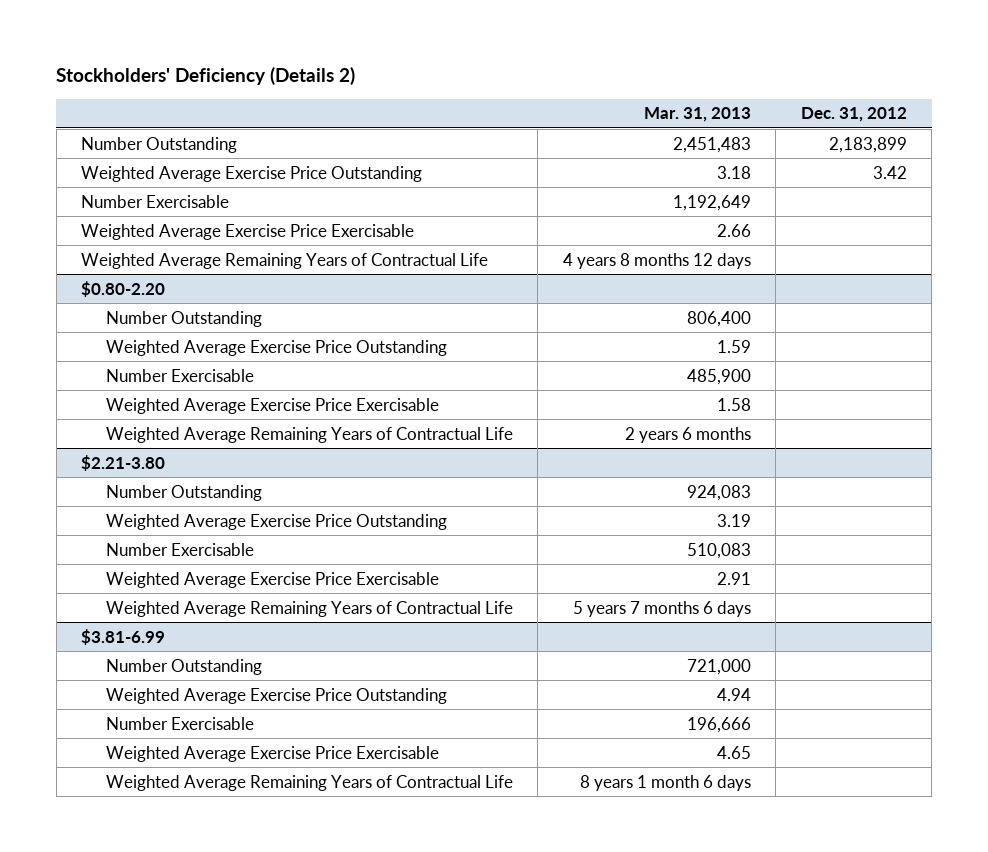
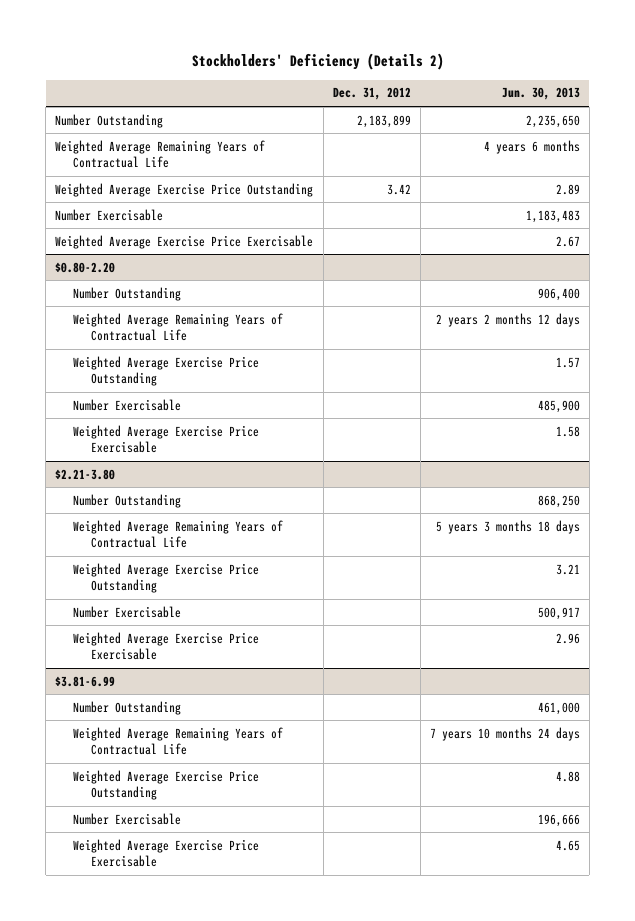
[643,107,751,123] Mar. 31, 2013 -> none
none -> [501,87,580,101] Jun. 30, 2013
[81,252,489,269] Weighted Average Remaining Years of Contractual Life -> [55,139,266,169] Weighted Average Remaining Years of Contractual Life
[105,426,513,443] Weighted Average Remaining Years of Contractual Life -> [73,312,284,342] Weighted Average Remaining Years of Contractual Life
[105,600,513,617] Weighted Average Remaining Years of Contractual Life -> [73,519,284,549] Weighted Average Remaining Years of Contractual Life
[105,774,513,791] Weighted Average Remaining Years of Contractual Life -> [73,726,284,756] Weighted Average Remaining Years of Contractual Life

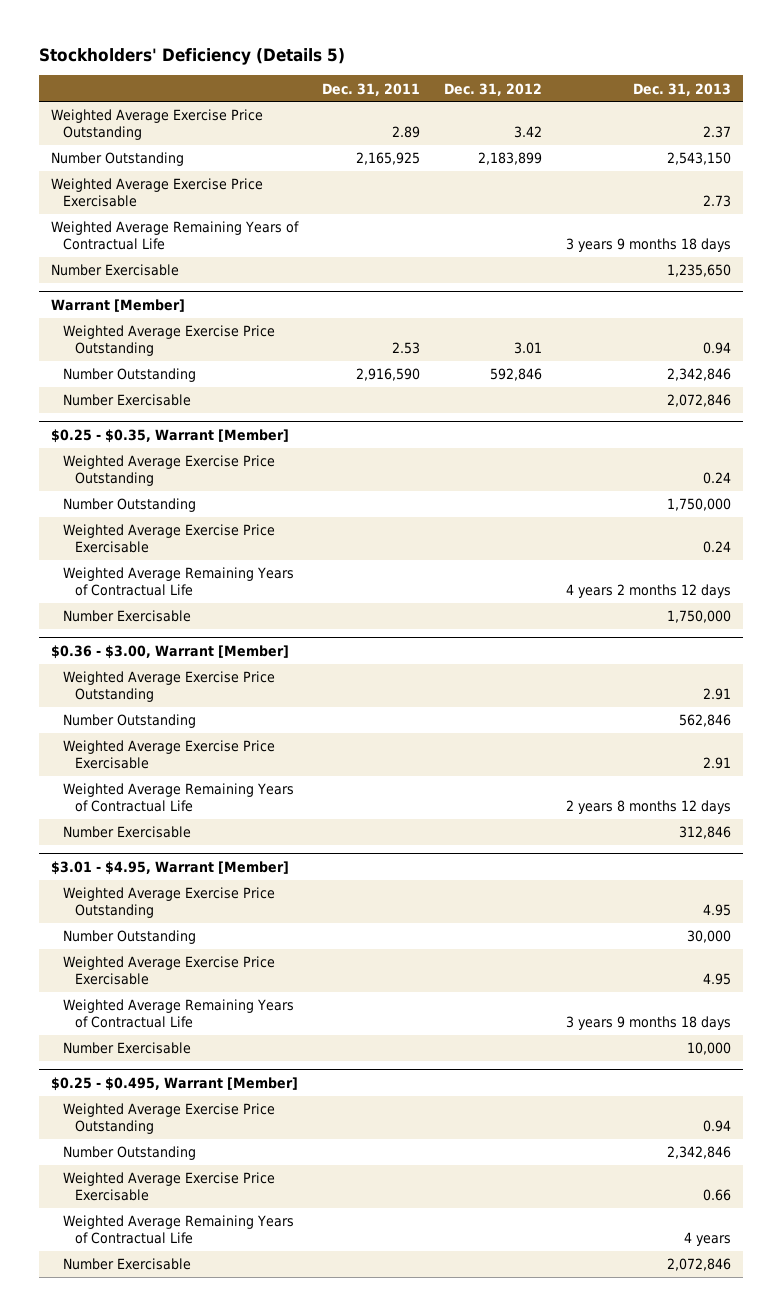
[191,53,444,71] Stockholders' Deficiency (Details 2) -> [38,47,345,65] Stockholders' Deficiency (Details 5)
[501,87,580,101] Jun. 30, 2013 -> none
none -> [321,82,420,96] Dec. 31, 2011
none -> [632,82,731,96] Dec. 31, 2013
[55,182,314,197] Weighted Average Exercise Price Outstanding -> [50,109,263,141] Weighted Average Exercise Price Outstanding
[55,234,314,249] Weighted Average Exercise Price Exercisable -> [50,178,263,208] Weighted Average Exercise Price Exercisable
[55,261,116,273] $0.80-2.20 -> none
[73,286,182,301] Number Outstanding -> none
[73,312,284,342] Weighted Average Remaining Years of Contractual Life -> none
[73,355,260,387] Weighted Average Exercise Price Outstanding -> none
[73,398,182,411] Number Exercisable -> none
[73,424,260,454] Weighted Average Exercise Price Exercisable -> none
[55,468,116,480] $2.21-3.80 -> none
[73,493,182,508] Number Outstanding -> none
[73,519,284,549] Weighted Average Remaining Years of Contractual Life -> none
[73,562,260,594] Weighted Average Exercise Price Outstanding -> none
[73,605,182,618] Number Exercisable -> none
[73,631,260,661] Weighted Average Exercise Price Exercisable -> none
[55,675,116,687] $3.81-6.99 -> none
[73,700,182,715] Number Outstanding -> none
[73,726,284,756] Weighted Average Remaining Years of Contractual Life -> none
[73,769,260,801] Weighted Average Exercise Price Outstanding -> none
[73,812,182,825] Number Exercisable -> none
[73,838,260,868] Weighted Average Exercise Price Exercisable -> none
none -> [50,298,185,312] Warrant [Member]
none -> [62,325,275,357] Weighted Average Exercise Price Outstanding
none -> [62,368,196,383] Number Outstanding
none -> [62,394,191,407] Number Exercisable
none -> [50,428,289,443] $0.25 - $0.35, Warrant [Member]
none -> [62,455,275,487] Weighted Average Exercise Price Outstanding
none -> [62,498,196,513] Number Outstanding
none -> [62,524,275,554] Weighted Average Exercise Price Exercisable
none -> [62,567,294,597] Weighted Average Remaining Years of Contractual Life
none -> [62,610,191,623] Number Exercisable
none -> [50,644,289,659] $0.36 - $3.00, Warrant [Member]
none -> [62,671,275,703] Weighted Average Exercise Price Outstanding
none -> [62,714,196,729] Number Outstanding
none -> [62,740,275,770] Weighted Average Exercise Price Exercisable
none -> [62,783,294,813] Weighted Average Remaining Years of Contractual Life
none -> [62,826,191,839] Number Exercisable
none -> [50,860,289,875] $3.01 - $4.95, Warrant [Member]
none -> [62,887,275,919] Weighted Average Exercise Price Outstanding
none -> [62,930,196,945] Number Outstanding
none -> [62,956,275,986] Weighted Average Exercise Price Exercisable
none -> [62,999,294,1029] Weighted Average Remaining Years of Contractual Life
none -> [62,1042,191,1055] Number Exercisable
none -> [50,1076,298,1091] $0.25 - $0.495, Warrant [Member]
none -> [62,1103,275,1135] Weighted Average Exercise Price Outstanding
none -> [62,1146,196,1161] Number Outstanding
none -> [62,1172,275,1202] Weighted Average Exercise Price Exercisable
none -> [62,1215,294,1245] Weighted Average Remaining Years of Contractual Life
none -> [62,1258,191,1271] Number Exercisable

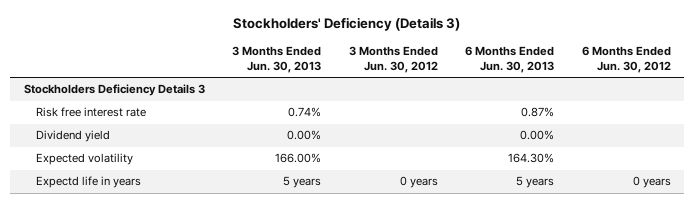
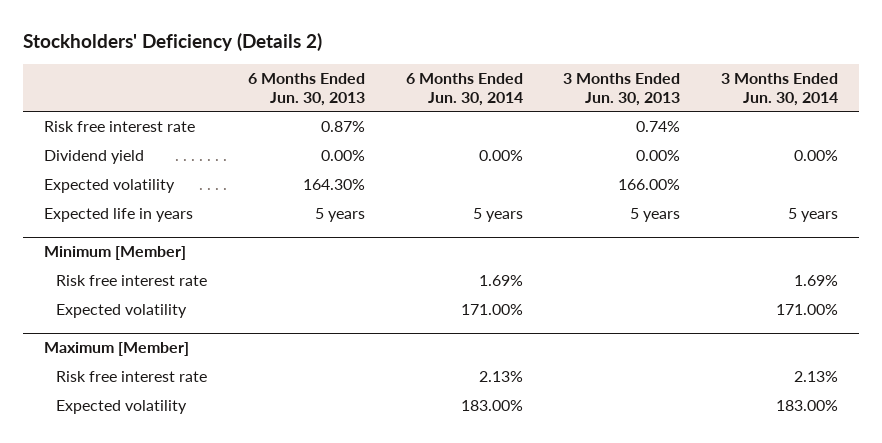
[233,17,461,32] Stockholders' Deficiency (Details 3) -> [23,32,323,51] Stockholders' Deficiency (Details 2)
[348,46,438,73] 3 Months Ended Jun. 30, 2012 -> none
[581,46,671,73] 6 Months Ended Jun. 30, 2012 -> none
none -> [405,72,523,106] 6 Months Ended Jun. 30, 2014
none -> [721,72,839,106] 3 Months Ended Jun. 30, 2014
[24,84,206,97] Stockholders Deficiency Details 3 -> none
[35,176,141,189] Expectd life in years -> [43,208,193,223] Expected life in years
none -> [43,246,186,261] Minimum [Member]
none -> [55,275,207,287] Risk free interest rate
none -> [55,304,187,319] Expected volatility
none -> [43,342,189,357] Maximum [Member]
none -> [55,371,207,383] Risk free interest rate
none -> [55,400,187,415] Expected volatility

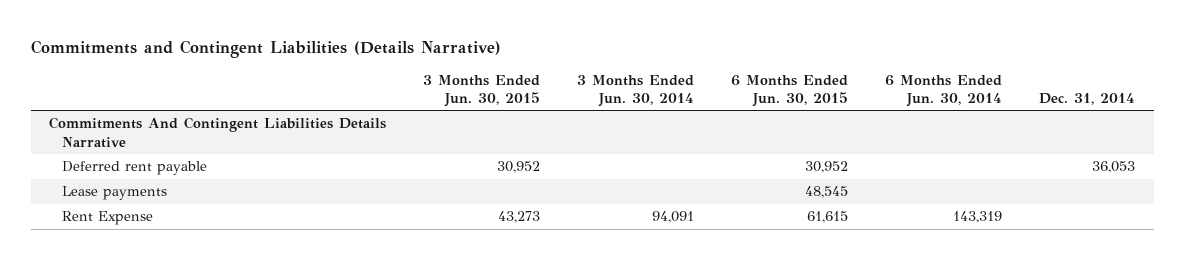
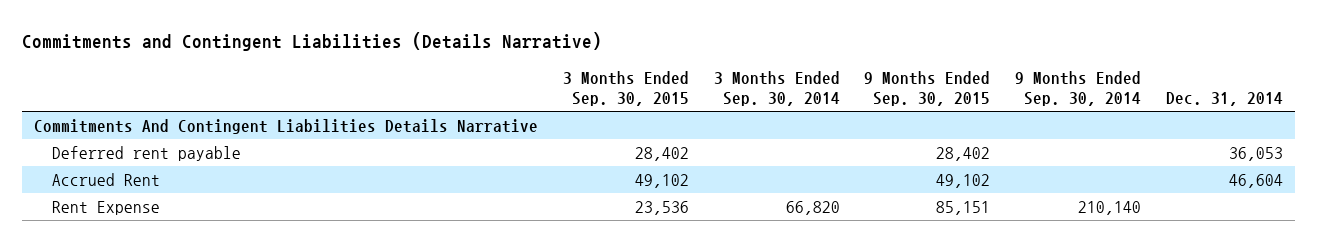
[423,74,541,108] 3 Months Ended Jun. 30, 2015 -> none
[577,74,695,108] 3 Months Ended Jun. 30, 2014 -> none
[731,74,849,108] 6 Months Ended Jun. 30, 2015 -> none
[885,74,1003,108] 6 Months Ended Jun. 30, 2014 -> none
none -> [563,70,690,106] 3 Months Ended Sep. 30, 2015
none -> [713,70,840,106] 3 Months Ended Sep. 30, 2014
none -> [864,70,991,106] 9 Months Ended Sep. 30, 2015
none -> [1015,70,1142,106] 9 Months Ended Sep. 30, 2014
[61,186,167,201] Lease payments -> none
none -> [52,172,161,186] Accrued Rent

